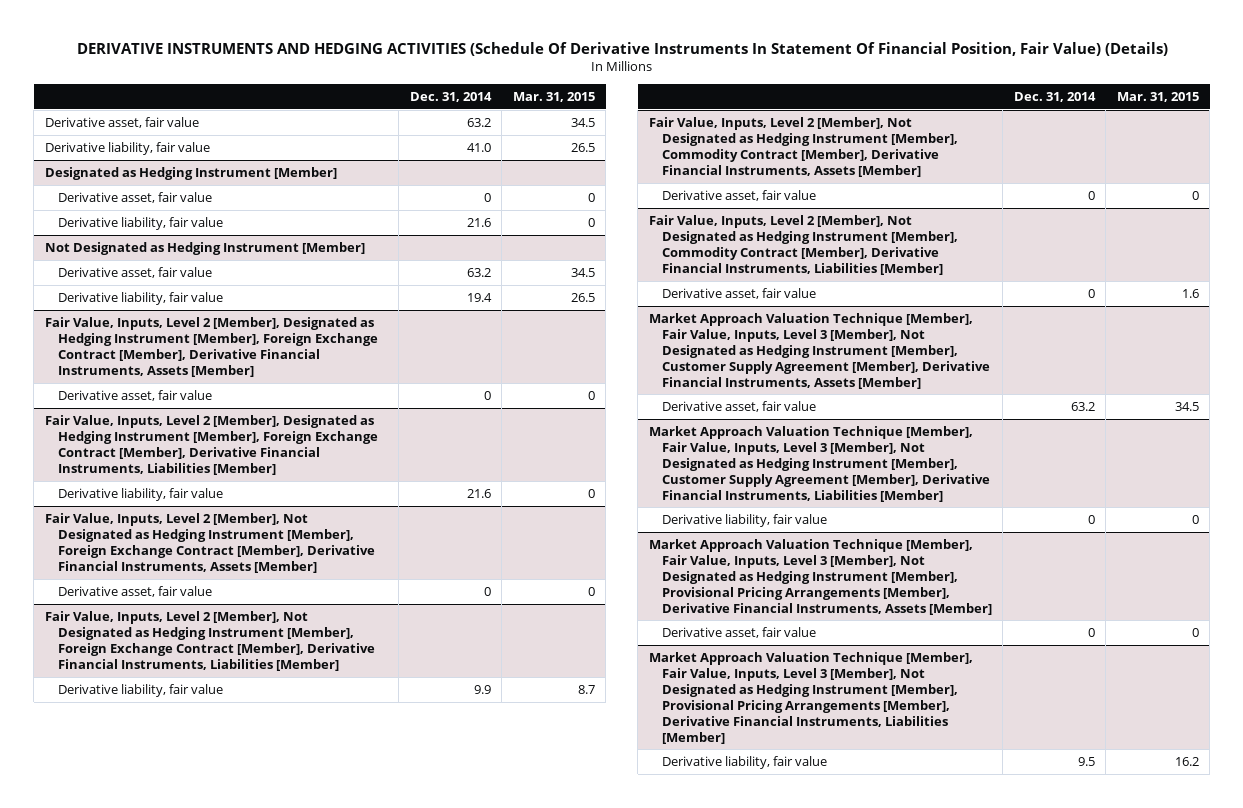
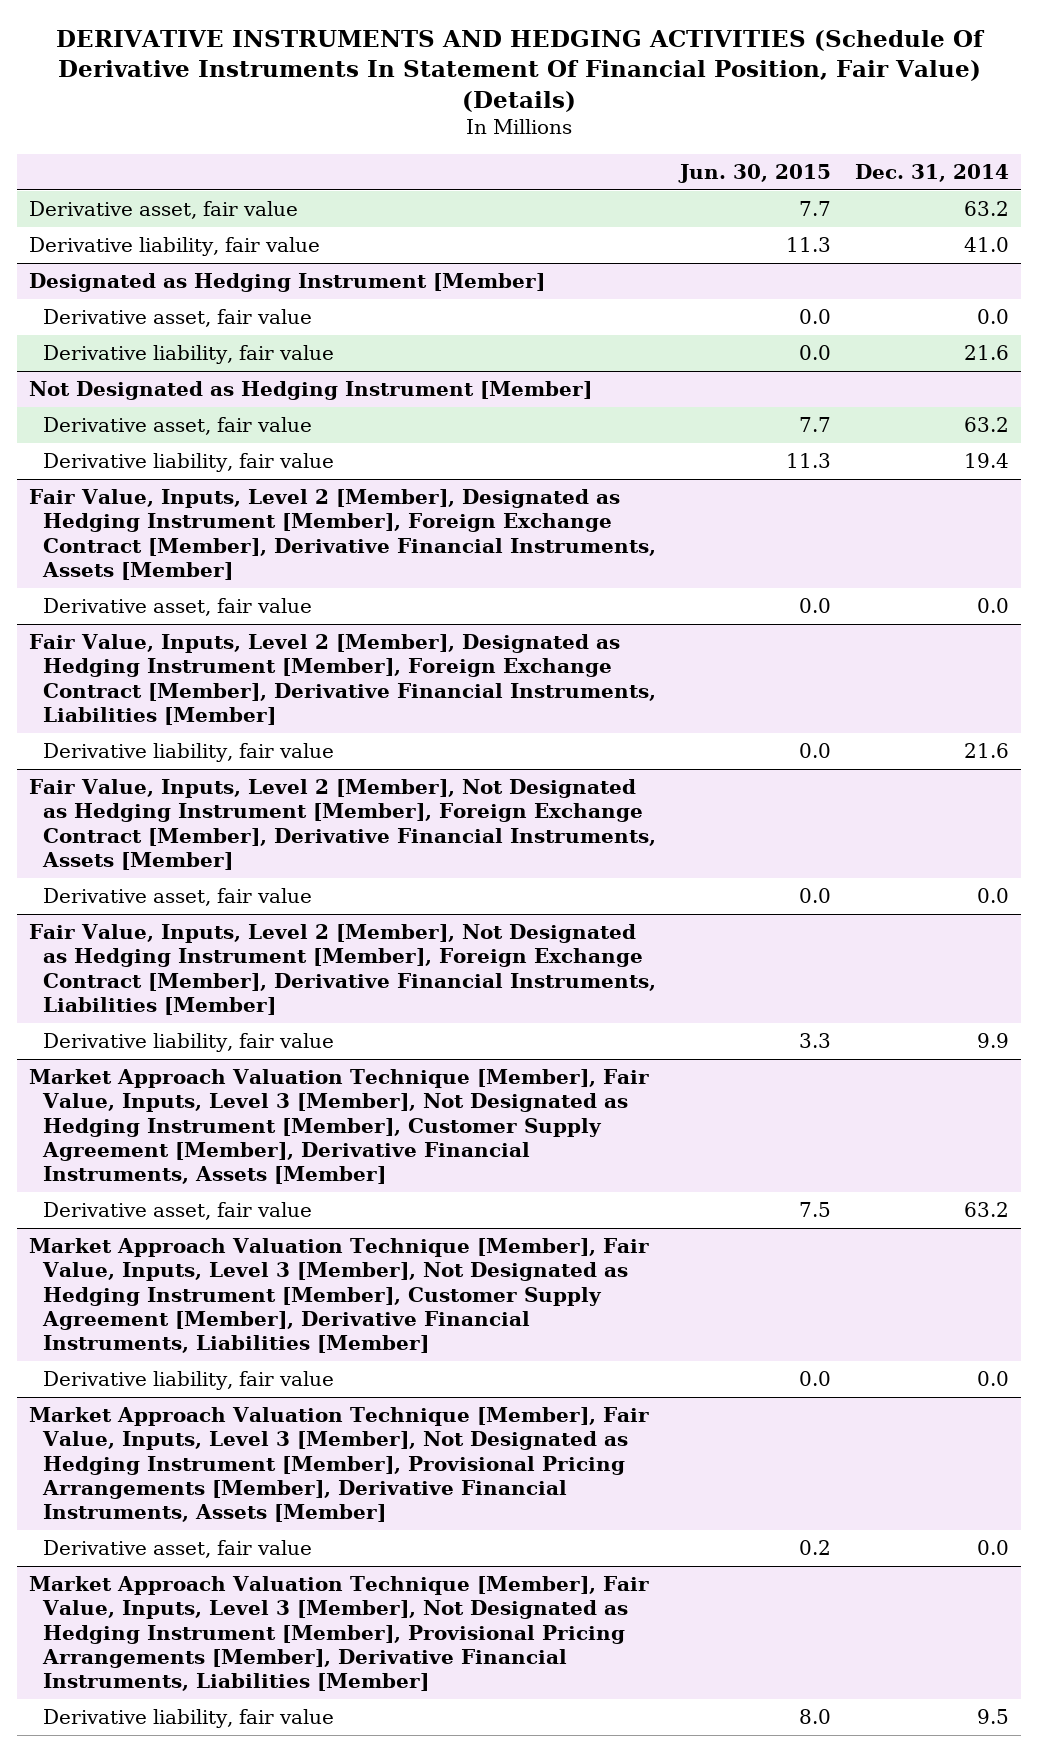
[512,92,595,103] Mar. 31, 2015 -> none
none -> [677,163,831,183] Jun. 30, 2015
[483,192,491,202] 0 -> [976,309,1009,325] 0.0
[483,390,491,400] 0 -> [976,598,1009,614] 0.0
[483,586,491,596] 0 -> [976,888,1009,904] 0.0
[648,116,958,177] Fair Value, Inputs, Level 2 [Member], Not Designated as Hedging Instrument [Member], Commodity Contract [Member], Derivative Financial Instruments, Assets [Member] -> none
[661,189,816,201] Derivative asset, fair value -> none
[648,214,958,275] Fair Value, Inputs, Level 2 [Member], Not Designated as Hedging Instrument [Member], Commodity Contract [Member], Derivative Financial Instruments, Liabilities [Member] -> none
[661,287,816,299] Derivative asset, fair value -> none
[1087,514,1095,524] 0 -> [976,1371,1009,1387] 0.0
[1087,627,1095,637] 0 -> [976,1540,1009,1556] 0.0

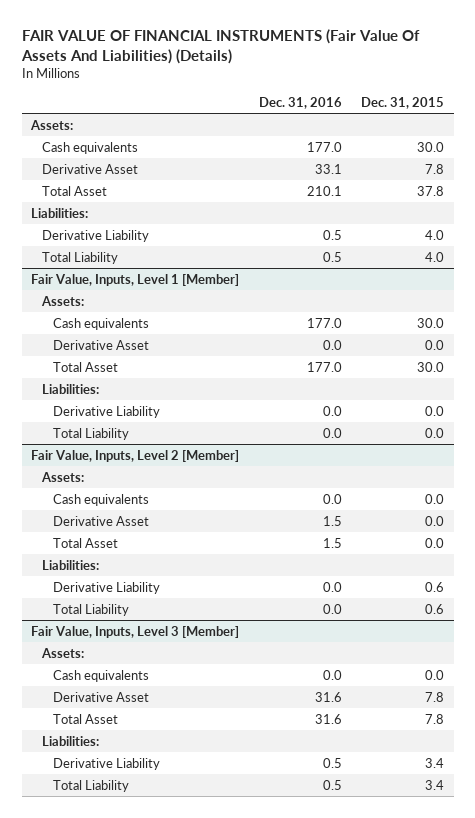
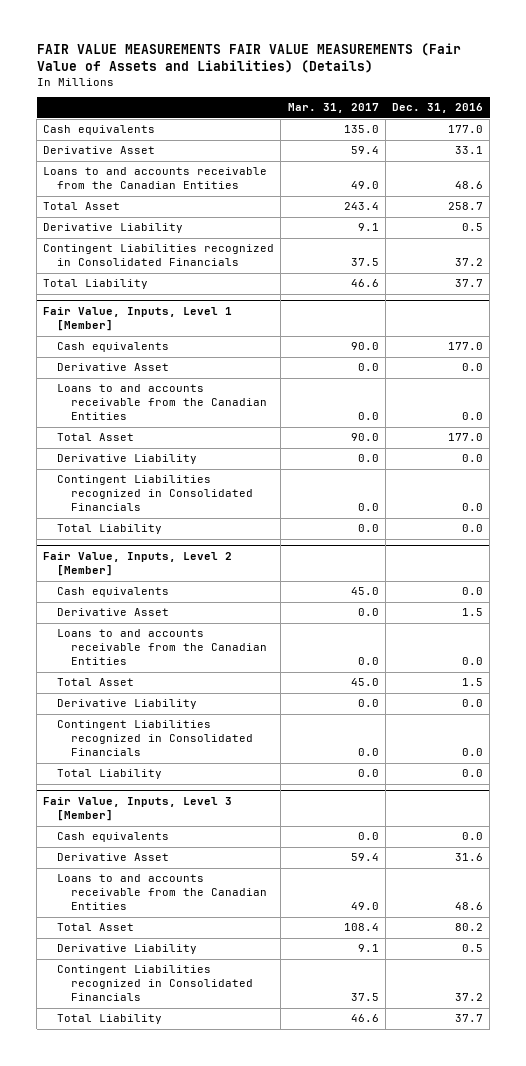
[20,29,420,65] FAIR VALUE OF FINANCIAL INSTRUMENTS (Fair Value Of Assets And Liabilities) (Details) -> [36,42,461,73] FAIR VALUE MEASUREMENTS FAIR VALUE MEASUREMENTS (Fair Value of Assets and Liabilities) (Details)
[360,96,444,109] Dec. 31, 2015 -> none
none -> [287,103,379,114] Mar. 31, 2017
[30,119,74,130] Assets: -> none
[31,207,89,218] Liabilities: -> none
none -> [43,167,268,190] Loans to and accounts receivable from the Canadian Entities
[306,185,342,196] 210.1 -> [447,202,483,211] 258.7
none -> [43,244,275,267] Contingent Liabilities recognized in Consolidated Financials
[322,251,342,262] 0.5 -> [454,279,483,288] 37.7
[41,295,85,306] Assets: -> none
none -> [57,384,268,421] Loans to and accounts receivable from the Canadian Entities
[42,383,100,394] Liabilities: -> none
none -> [57,475,254,512] Contingent Liabilities recognized in Consolidated Financials
[41,471,85,482] Assets: -> none
none -> [57,629,268,666] Loans to and accounts receivable from the Canadian Entities
[42,559,100,570] Liabilities: -> none
none -> [57,720,254,757] Contingent Liabilities recognized in Consolidated Financials
[41,647,85,658] Assets: -> none
[42,735,100,746] Liabilities: -> none
none -> [57,874,268,911] Loans to and accounts receivable from the Canadian Entities
[314,713,342,724] 31.6 -> [454,923,483,932] 80.2
none -> [57,965,254,1002] Contingent Liabilities recognized in Consolidated Financials
[322,779,342,790] 0.5 -> [454,1014,483,1023] 37.7

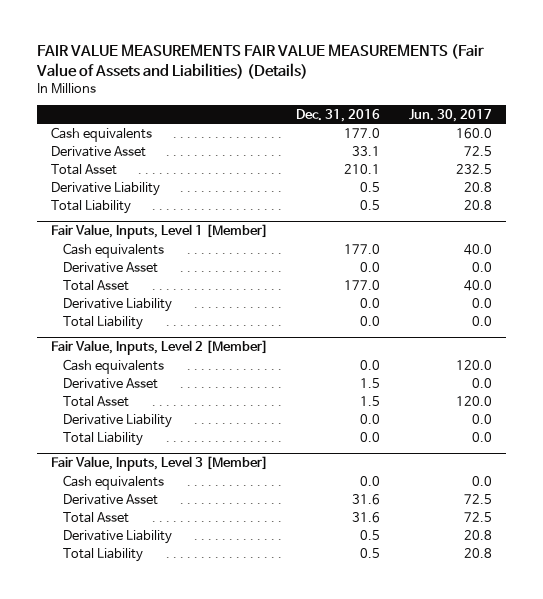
[287,103,379,114] Mar. 31, 2017 -> none
none -> [408,108,492,122] Jun. 30, 2017
[43,167,268,190] Loans to and accounts receivable from the Canadian Entities -> none
[447,202,483,211] 258.7 -> [344,163,381,174] 210.1
[43,244,275,267] Contingent Liabilities recognized in Consolidated Financials -> none
[454,279,483,288] 37.7 -> [360,199,381,210] 0.5
[57,384,268,421] Loans to and accounts receivable from the Canadian Entities -> none
[57,475,254,512] Contingent Liabilities recognized in Consolidated Financials -> none
[57,629,268,666] Loans to and accounts receivable from the Canadian Entities -> none
[57,720,254,757] Contingent Liabilities recognized in Consolidated Financials -> none
[57,874,268,911] Loans to and accounts receivable from the Canadian Entities -> none
[454,923,483,932] 80.2 -> [352,511,381,523] 31.6
[57,965,254,1002] Contingent Liabilities recognized in Consolidated Financials -> none
[454,1014,483,1023] 37.7 -> [360,547,381,558] 0.5

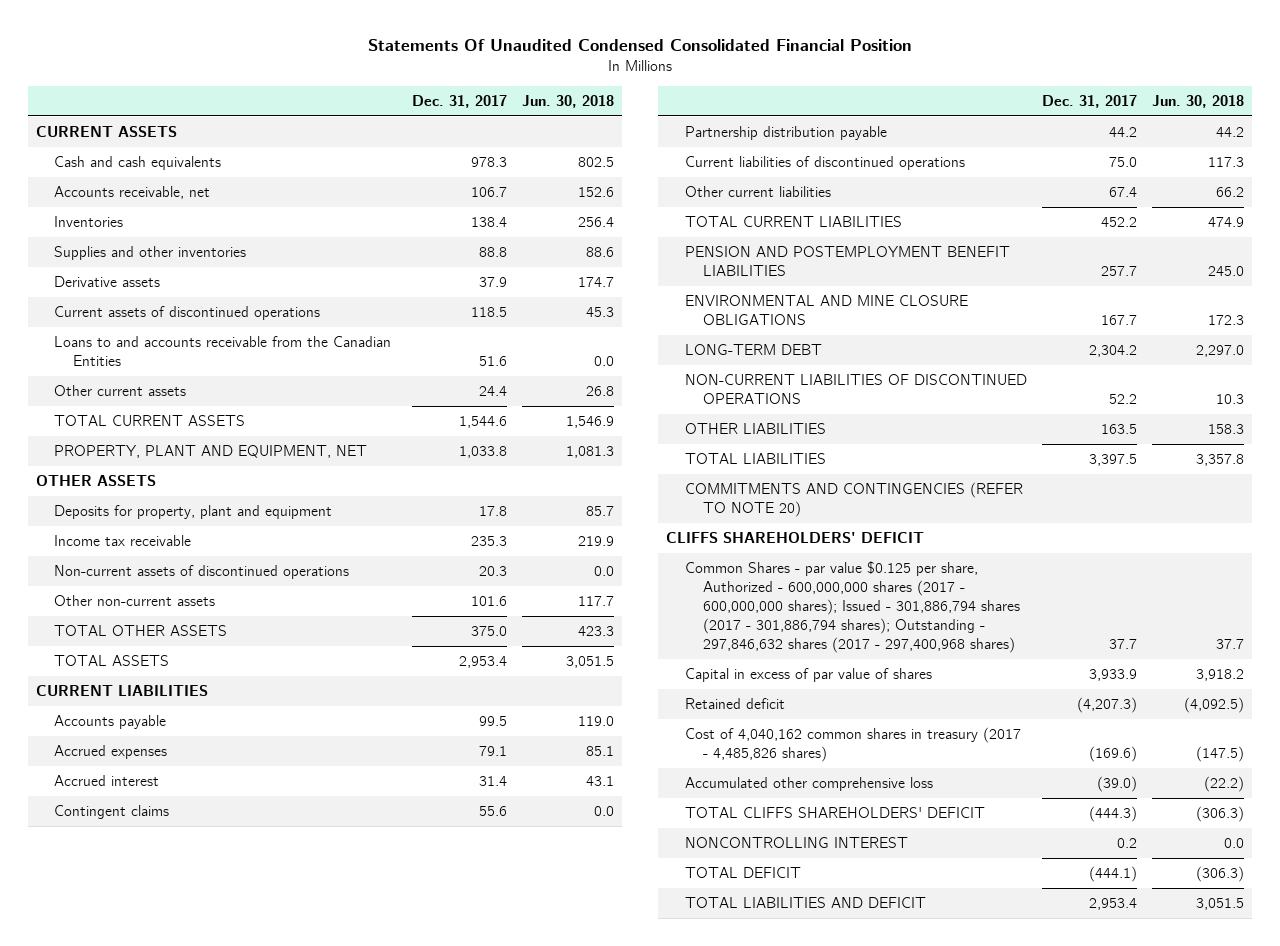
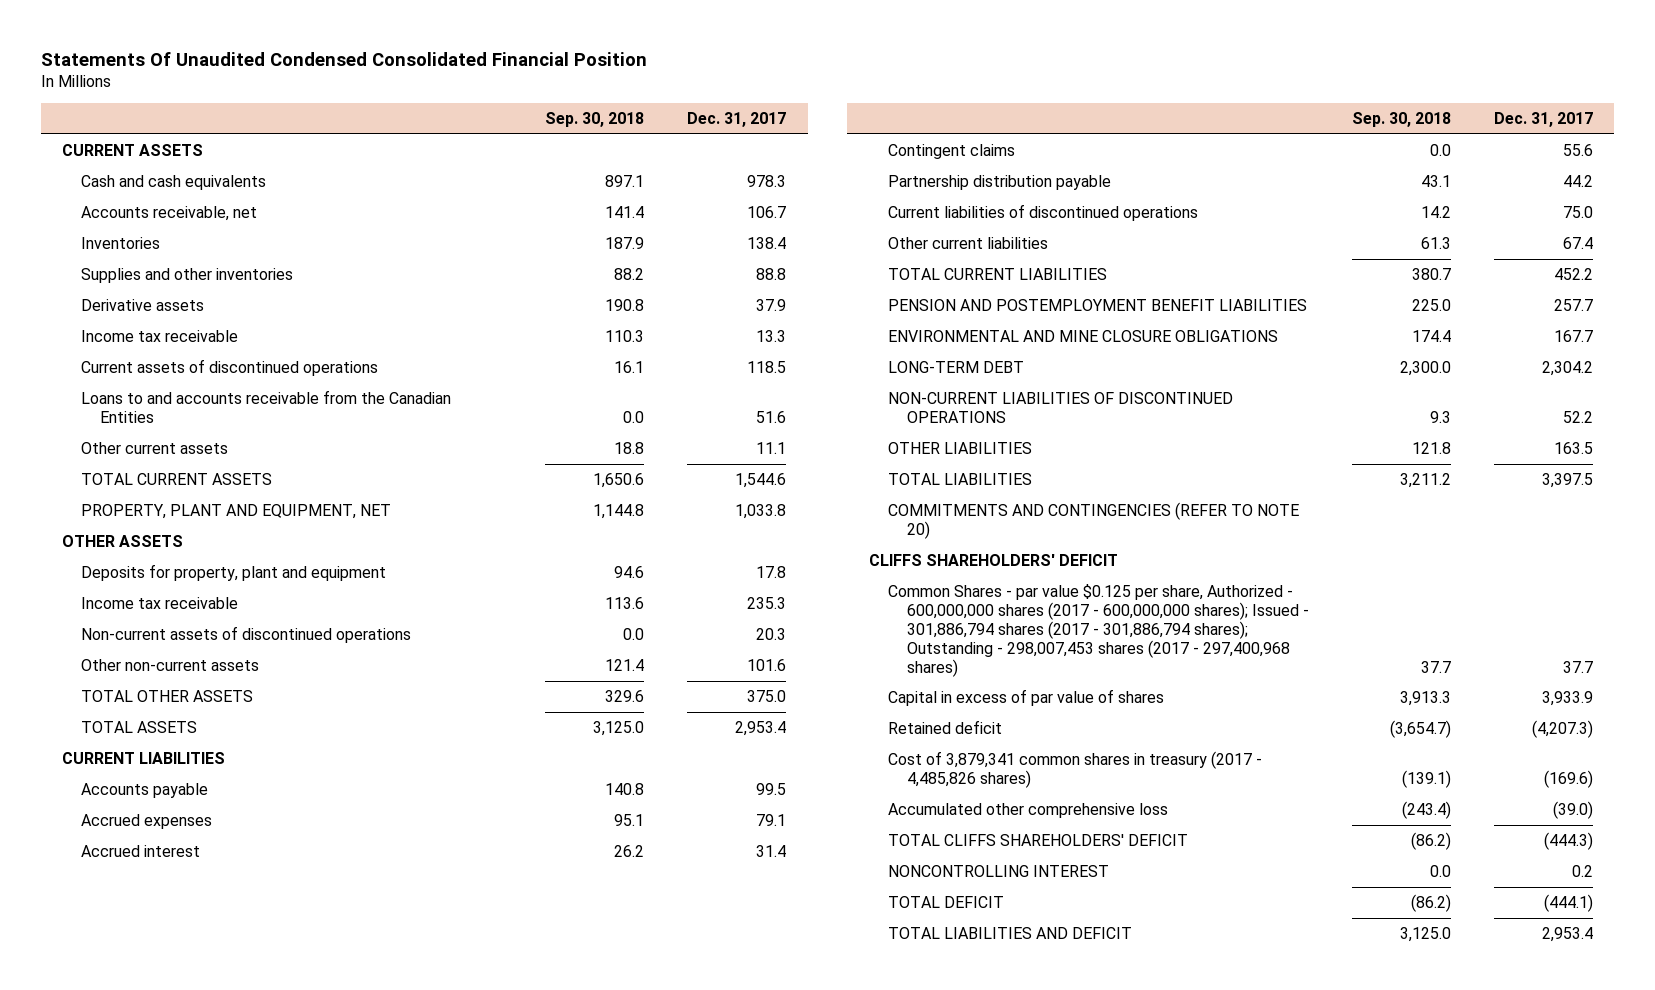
[522,94,615,108] Jun. 30, 2018 -> none
none -> [545,112,645,128] Sep. 30, 2018
none -> [81,330,239,343] Income tax receivable
[478,386,507,397] 24.4 -> [756,442,787,455] 11.1
[684,561,1020,653] Common Shares - par value $0.125 per share, Authorized - 600,000,000 shares (2017 - 600,000,000 shares); Issued - 301,886,794 shares (2017 - 301,886,794 shares); Outstanding - 297,846,632 shares (2017 - 297,400,968 shares) -> [887,584,1309,677] Common Shares - par value $0.125 per share, Authorized - 600,000,000 shares (2017 - 600,000,000 shares); Issued - 301,886,794 shares (2017 - 301,886,794 shares); Outstanding - 298,007,453 shares (2017 - 297,400,968 shares)
[684,727,1021,763] Cost of 4,040,162 common shares in treasury (2017 - 4,485,826 shares) -> [887,751,1262,788] Cost of 3,879,341 common shares in treasury (2017 - 4,485,826 shares)

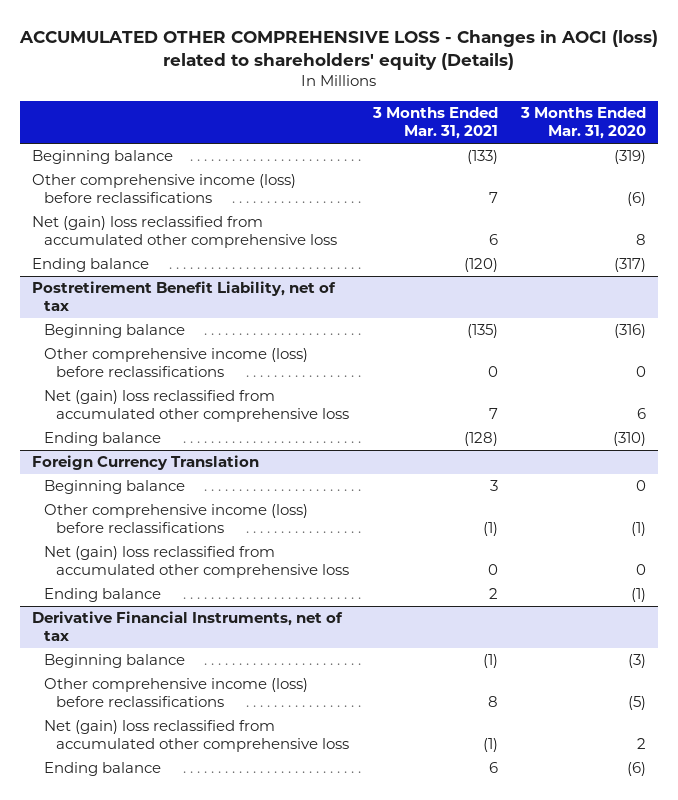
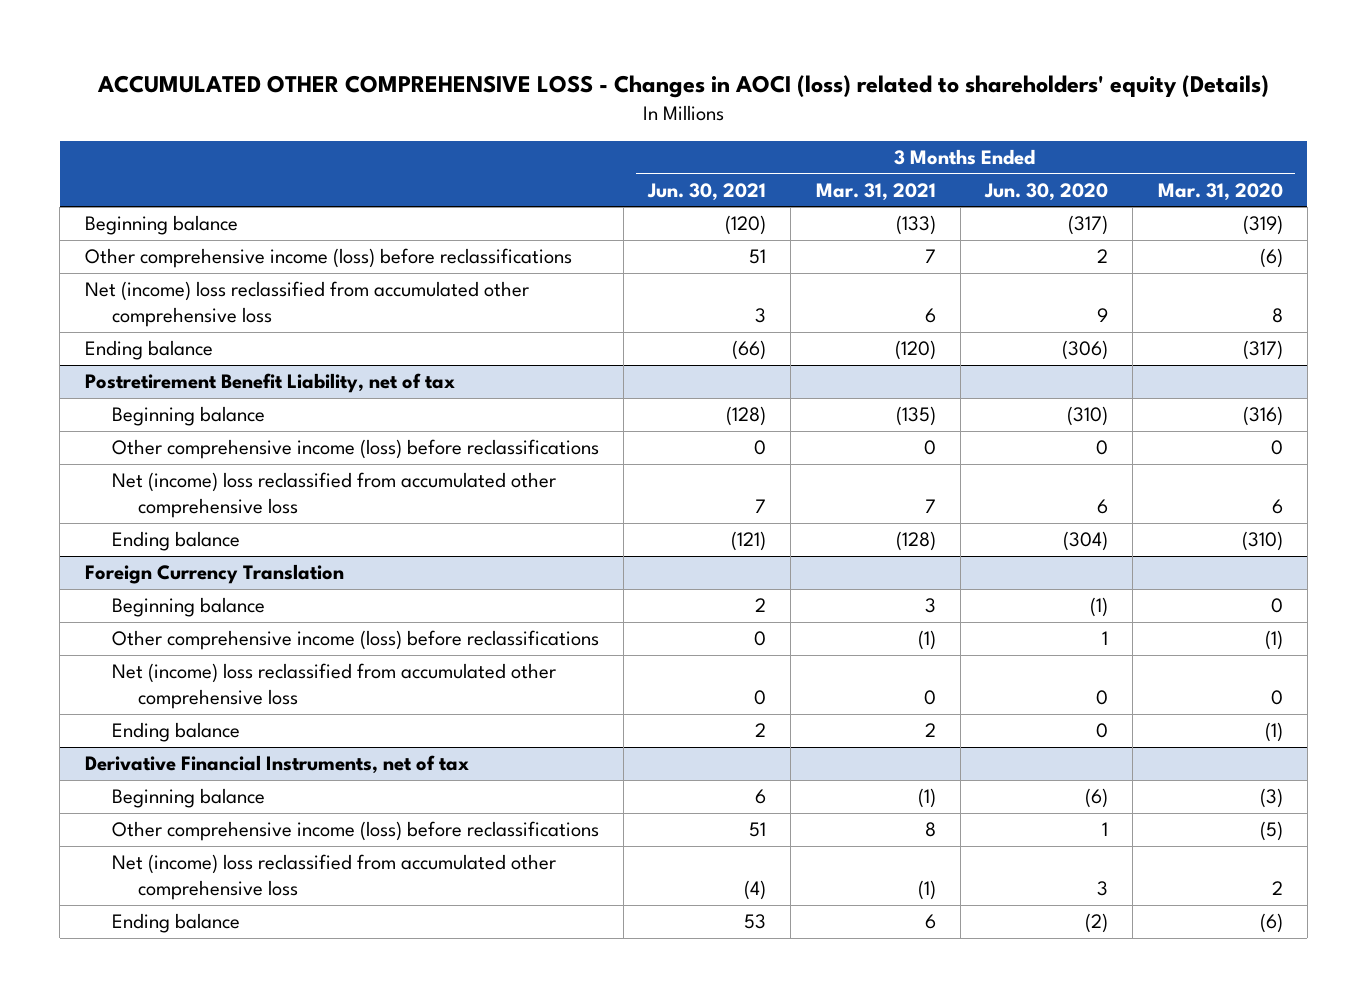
none -> [647,182,767,201] Jun. 30, 2021
none -> [984,182,1109,201] Jun. 30, 2020
[31,216,337,249] Net (gain) loss reclassified from accumulated other comprehensive loss -> [84,281,529,327] Net (income) loss reclassified from accumulated other comprehensive loss
[43,390,349,423] Net (gain) loss reclassified from accumulated other comprehensive loss -> [111,472,556,518] Net (income) loss reclassified from accumulated other comprehensive loss
[43,546,349,579] Net (gain) loss reclassified from accumulated other comprehensive loss -> [111,663,556,709] Net (income) loss reclassified from accumulated other comprehensive loss
[43,720,349,753] Net (gain) loss reclassified from accumulated other comprehensive loss -> [111,854,556,900] Net (income) loss reclassified from accumulated other comprehensive loss

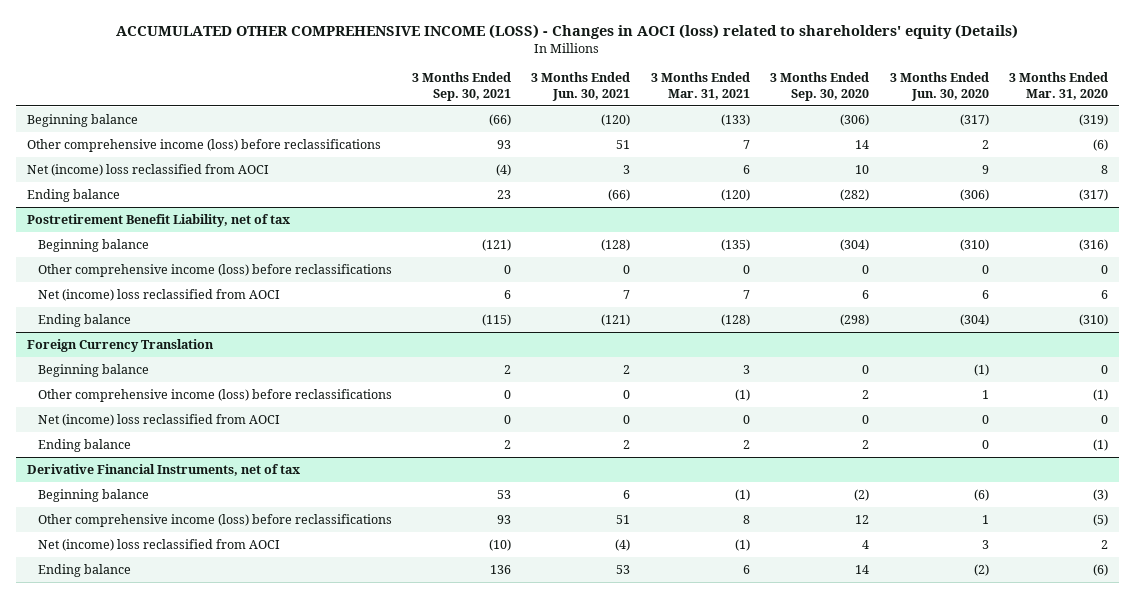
[96,75,1269,99] ACCUMULATED OTHER COMPREHENSIVE LOSS - Changes in AOCI (loss) related to shareholders' equity (Details) -> [116,23,1019,39] ACCUMULATED OTHER COMPREHENSIVE INCOME (LOSS) - Changes in AOCI (loss) related to shareholders' equity (Details)
none -> [412,72,512,101] 3 Months Ended Sep. 30, 2021
none -> [770,72,870,101] 3 Months Ended Sep. 30, 2020
[84,281,529,327] Net (income) loss reclassified from accumulated other comprehensive loss -> [26,164,269,177] Net (income) loss reclassified from AOCI
[111,472,556,518] Net (income) loss reclassified from accumulated other comprehensive loss -> [37,289,280,302] Net (income) loss reclassified from AOCI
[111,663,556,709] Net (income) loss reclassified from accumulated other comprehensive loss -> [37,414,280,427] Net (income) loss reclassified from AOCI
[111,854,556,900] Net (income) loss reclassified from accumulated other comprehensive loss -> [37,539,280,552] Net (income) loss reclassified from AOCI

